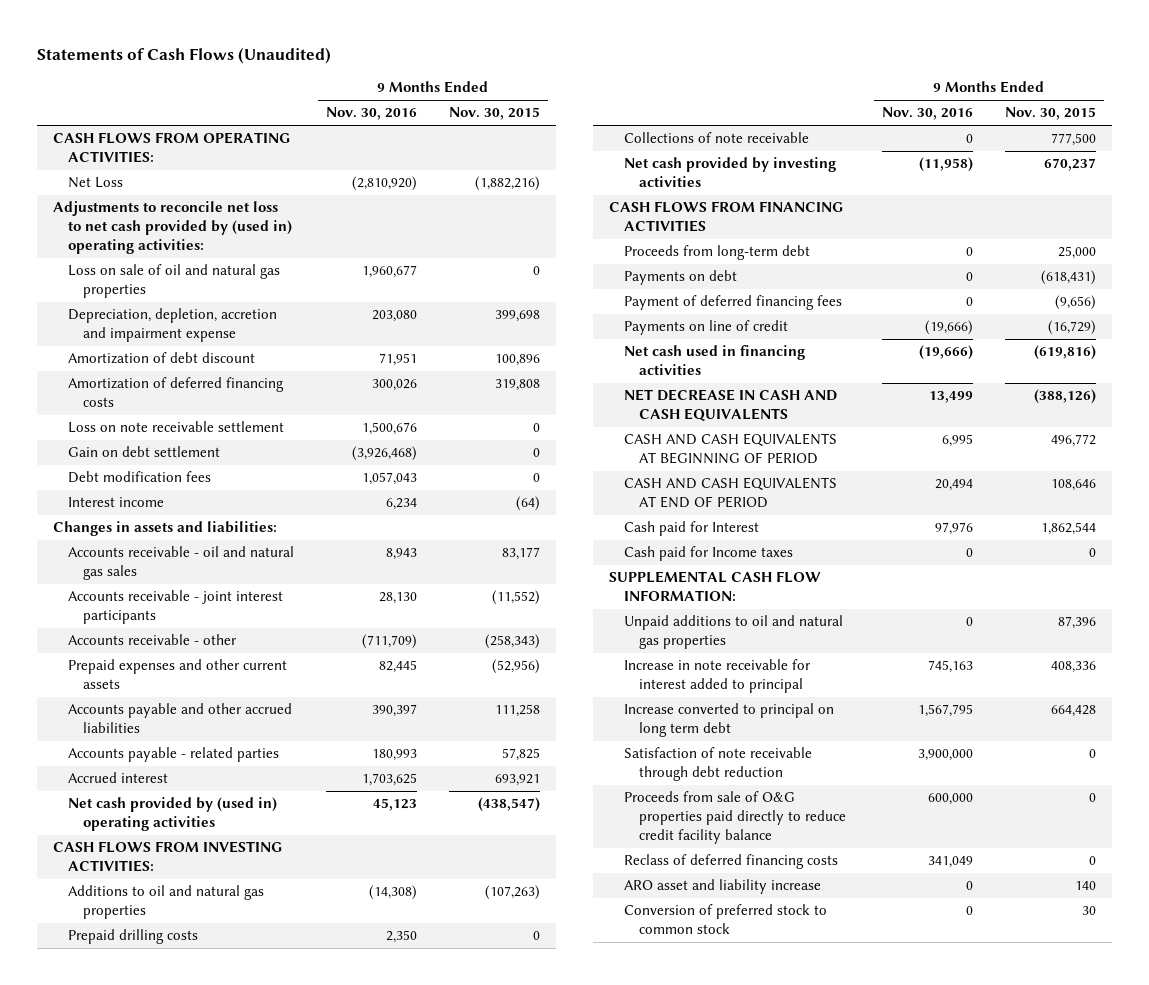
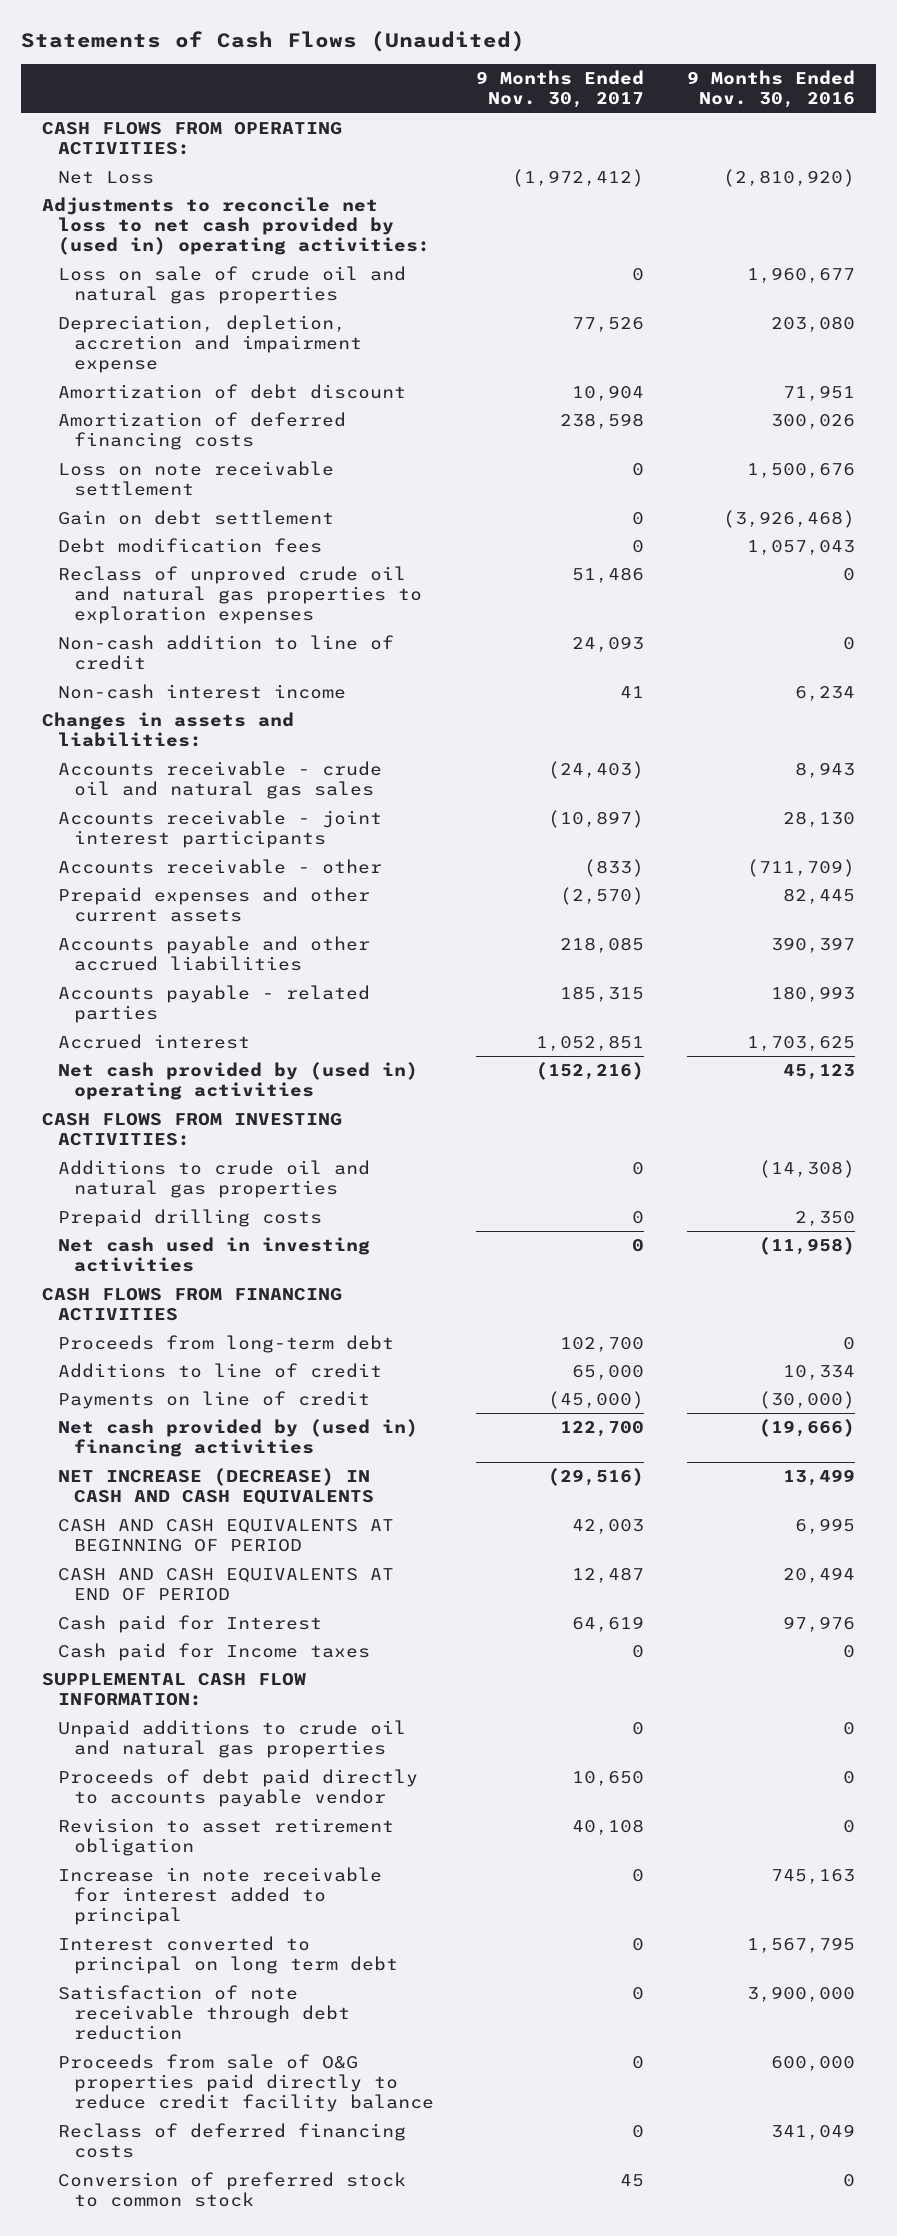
[449,107,541,121] Nov. 30, 2015 -> none
none -> [476,70,645,109] 9 Months Ended Nov. 30, 2017
[68,264,281,299] Loss on sale of oil and natural gas properties -> [58,266,407,305] Loss on sale of crude oil and natural gas properties
none -> [58,566,423,625] Reclass of unproved crude oil and natural gas properties to exploration expenses
none -> [58,635,395,671] Non-cash addition to line of credit
[68,497,165,508] Interest income -> [58,684,347,700] Non-cash interest income
[68,546,295,581] Accounts receivable - oil and natural gas sales -> [58,761,383,800] Accounts receivable - crude oil and natural gas sales
[68,885,265,920] Additions to oil and natural gas properties -> [58,1160,371,1199] Additions to crude oil and natural gas properties
[624,132,810,144] Collections of note receivable -> none
[624,157,837,188] Net cash provided by investing activities -> [58,1237,371,1273] Net cash used in investing activities
[624,270,738,286] Payments on debt -> none
[624,295,843,311] Payment of deferred financing fees -> none
none -> [58,1363,383,1379] Additions to line of credit
[925,320,974,336] (19,666) -> [758,1391,855,1410] (30,000)
[624,345,806,376] Net cash used in financing activities -> [58,1419,419,1458] Net cash provided by (used in) financing activities
[624,389,838,423] NET DECREASE IN CASH AND CASH EQUIVALENTS -> [58,1468,375,1506] NET INCREASE (DECREASE) IN CASH AND CASH EQUIVALENTS
[624,615,844,650] Unpaid additions to oil and natural gas properties -> [58,1720,407,1759] Unpaid additions to crude oil and natural gas properties
none -> [58,1769,419,1808] Proceeds of debt paid directly to accounts payable vendor
none -> [58,1818,395,1857] Revision to asset retirement obligation
[624,703,835,738] Increase converted to principal on long term debt -> [58,1936,399,1975] Interest converted to principal on long term debt
[624,879,822,895] ARO asset and liability increase -> none

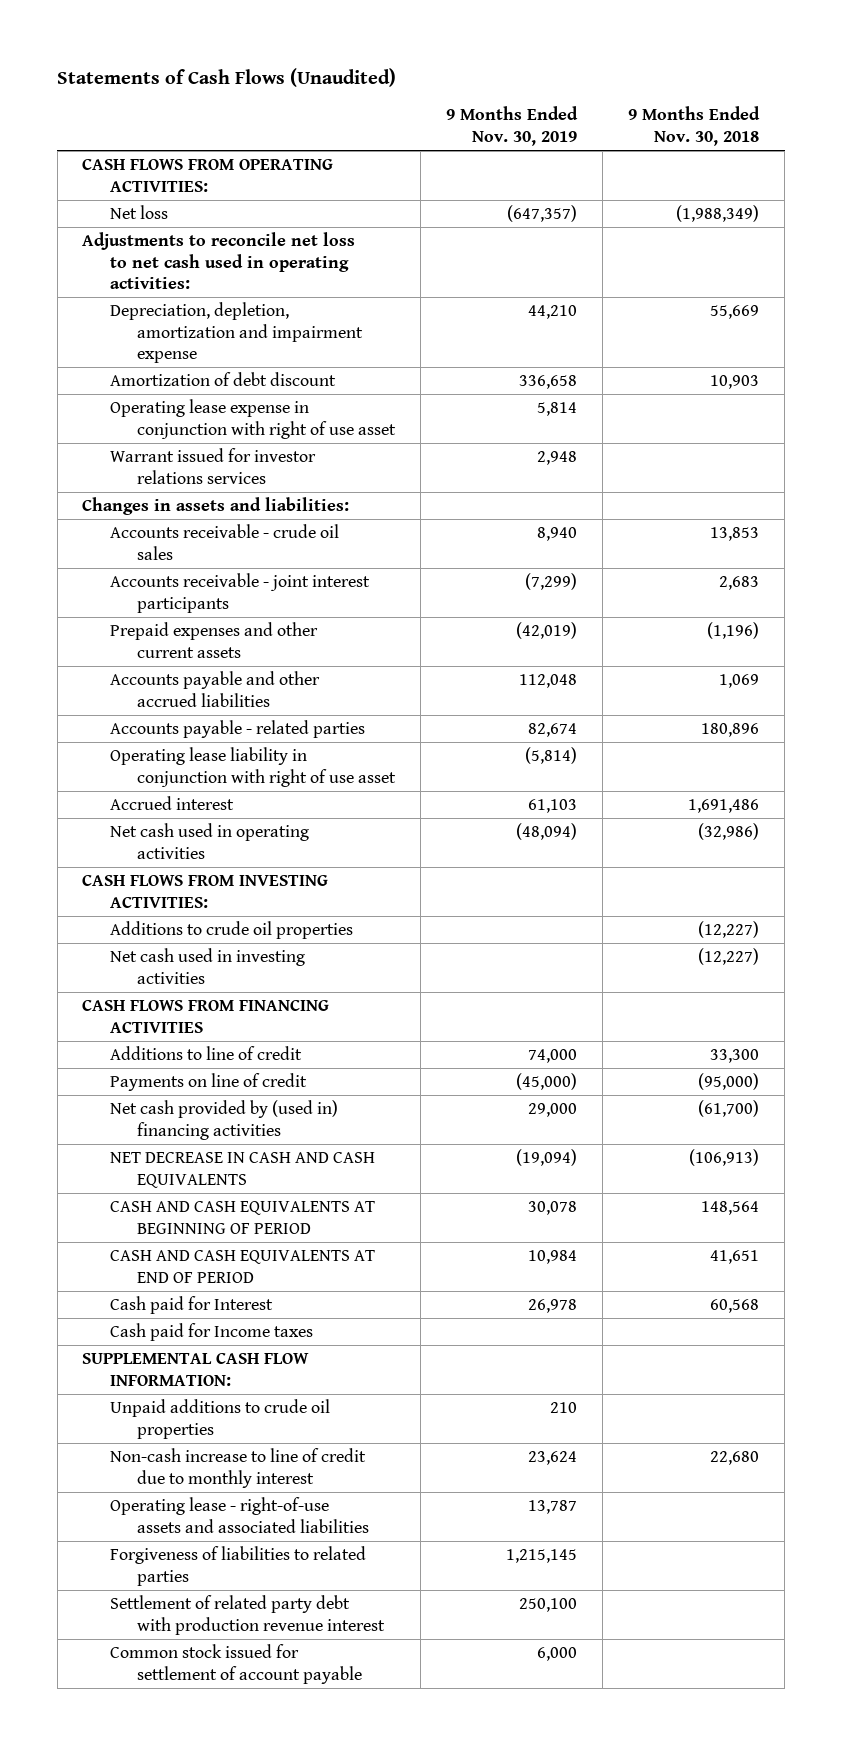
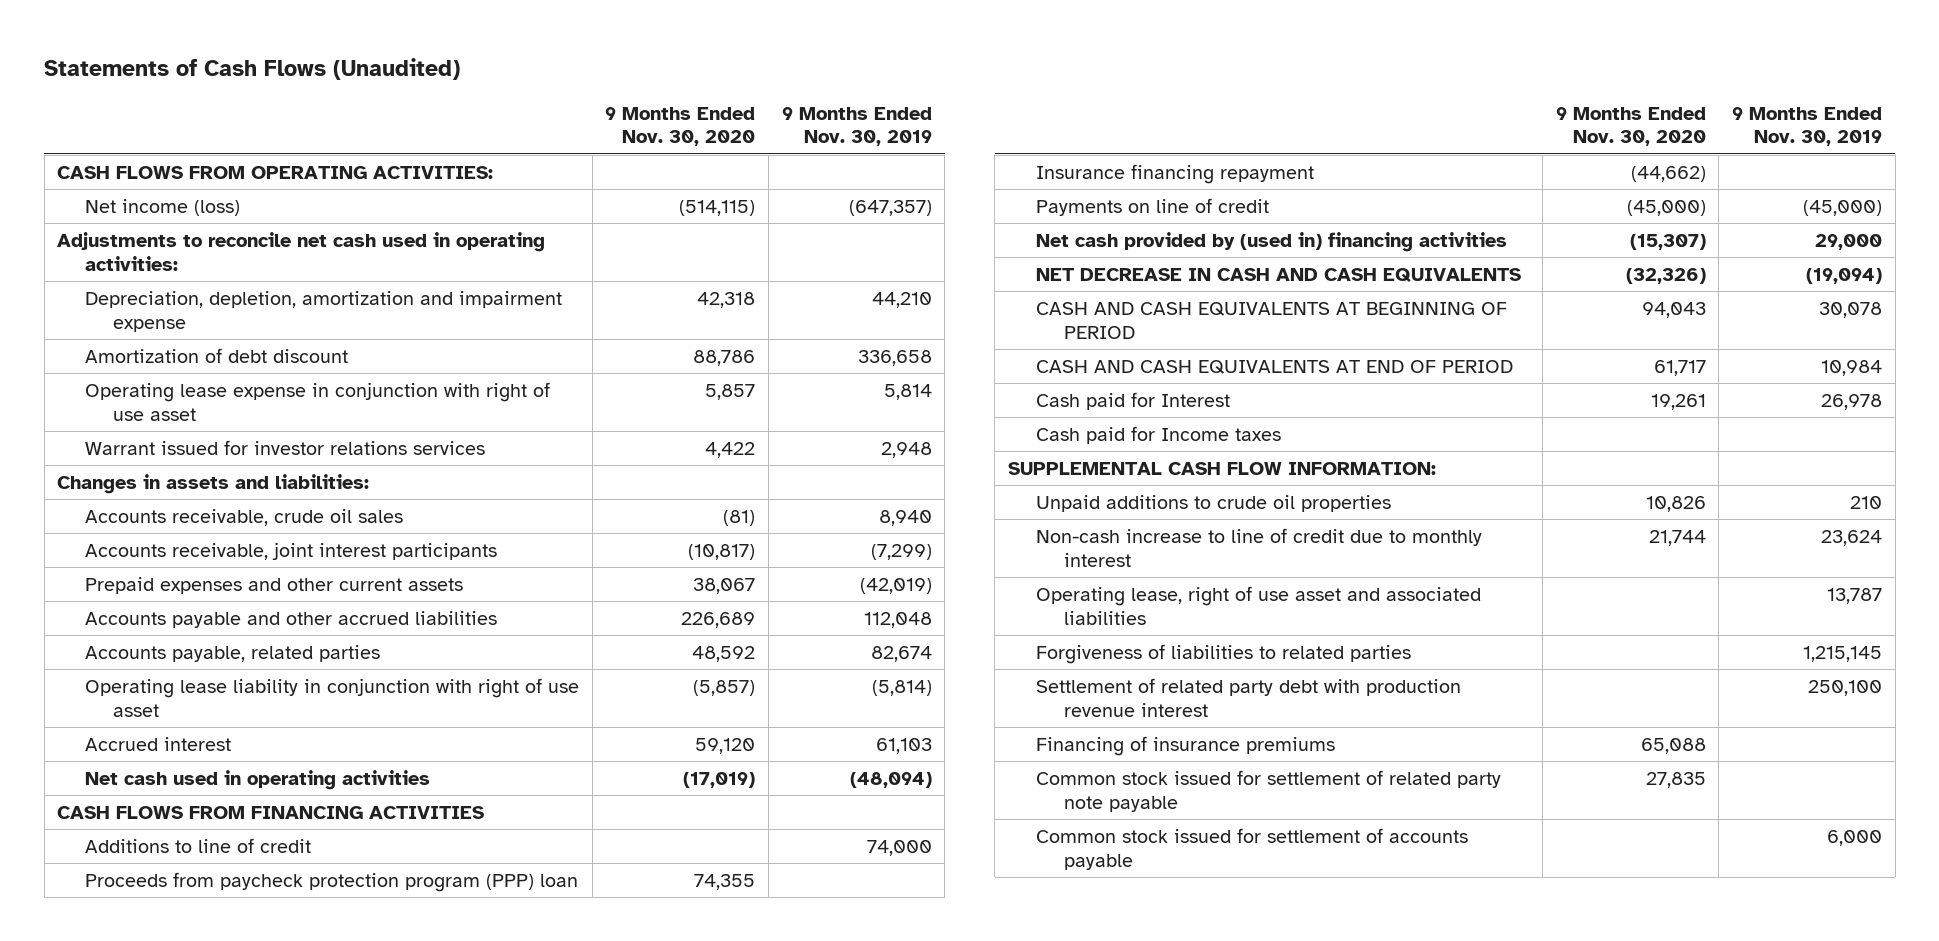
[628,106,761,147] 9 Months Ended Nov. 30, 2018 -> none
none -> [605,106,756,147] 9 Months Ended Nov. 30, 2020
[109,204,168,219] Net loss -> [85,198,241,216] Net income (loss)
[82,231,356,290] Adjustments to reconcile net loss to net cash used in operating activities: -> [57,231,546,271] Adjustments to reconcile net cash used in operating activities:
[109,523,339,560] Accounts receivable - crude oil sales -> [85,508,404,526] Accounts receivable, crude oil sales
[109,572,370,613] Accounts receivable - joint interest participants -> [85,541,498,560] Accounts receivable, joint interest participants
[109,719,365,738] Accounts payable - related parties -> [85,644,381,662] Accounts payable, related parties
[82,874,329,908] CASH FLOWS FROM INVESTING ACTIVITIES: -> none
[109,920,353,939] Additions to crude oil properties -> none
[109,947,305,984] Net cash used in investing activities -> none
none -> [85,871,579,892] Proceeds from paycheck protection program (PPP) loan
none -> [1035,163,1314,184] Insurance financing repayment
[109,1496,370,1533] Operating lease - right-of-use assets and associated liabilities -> [1035,585,1481,625] Operating lease, right of use asset and associated liabilities
none -> [1035,735,1335,756] Financing of insurance premiums
none -> [1035,769,1501,812] Common stock issued for settlement of related party note payable
[109,1643,363,1684] Common stock issued for settlement of account payable -> [1035,827,1468,870] Common stock issued for settlement of accounts payable

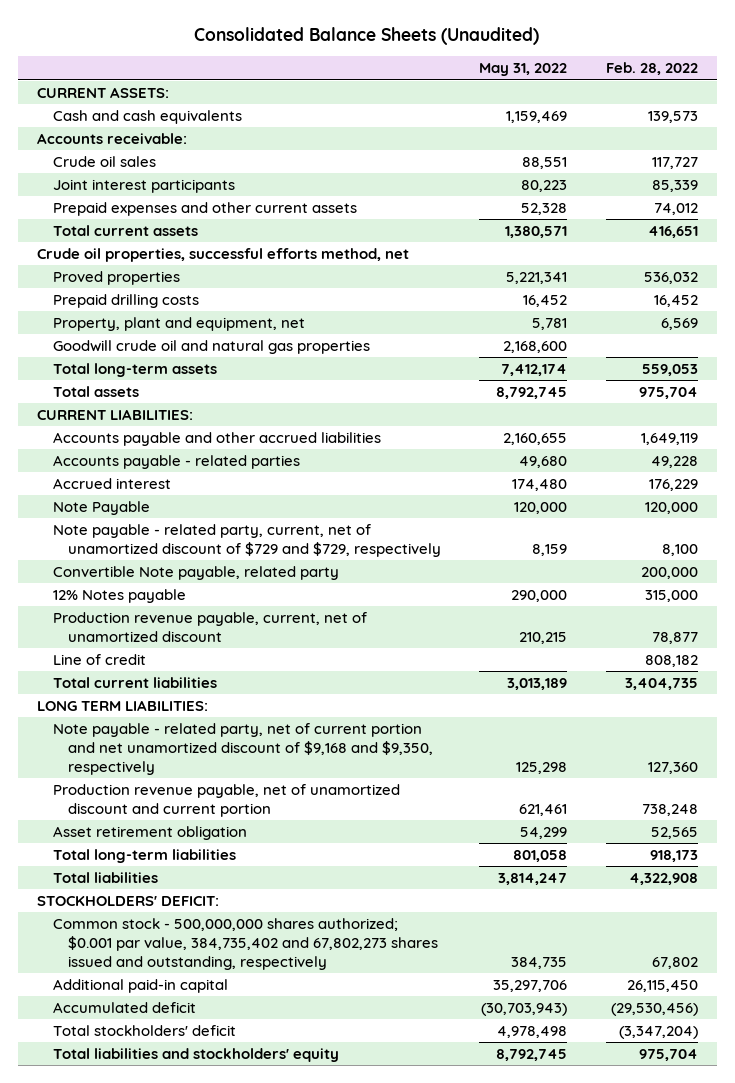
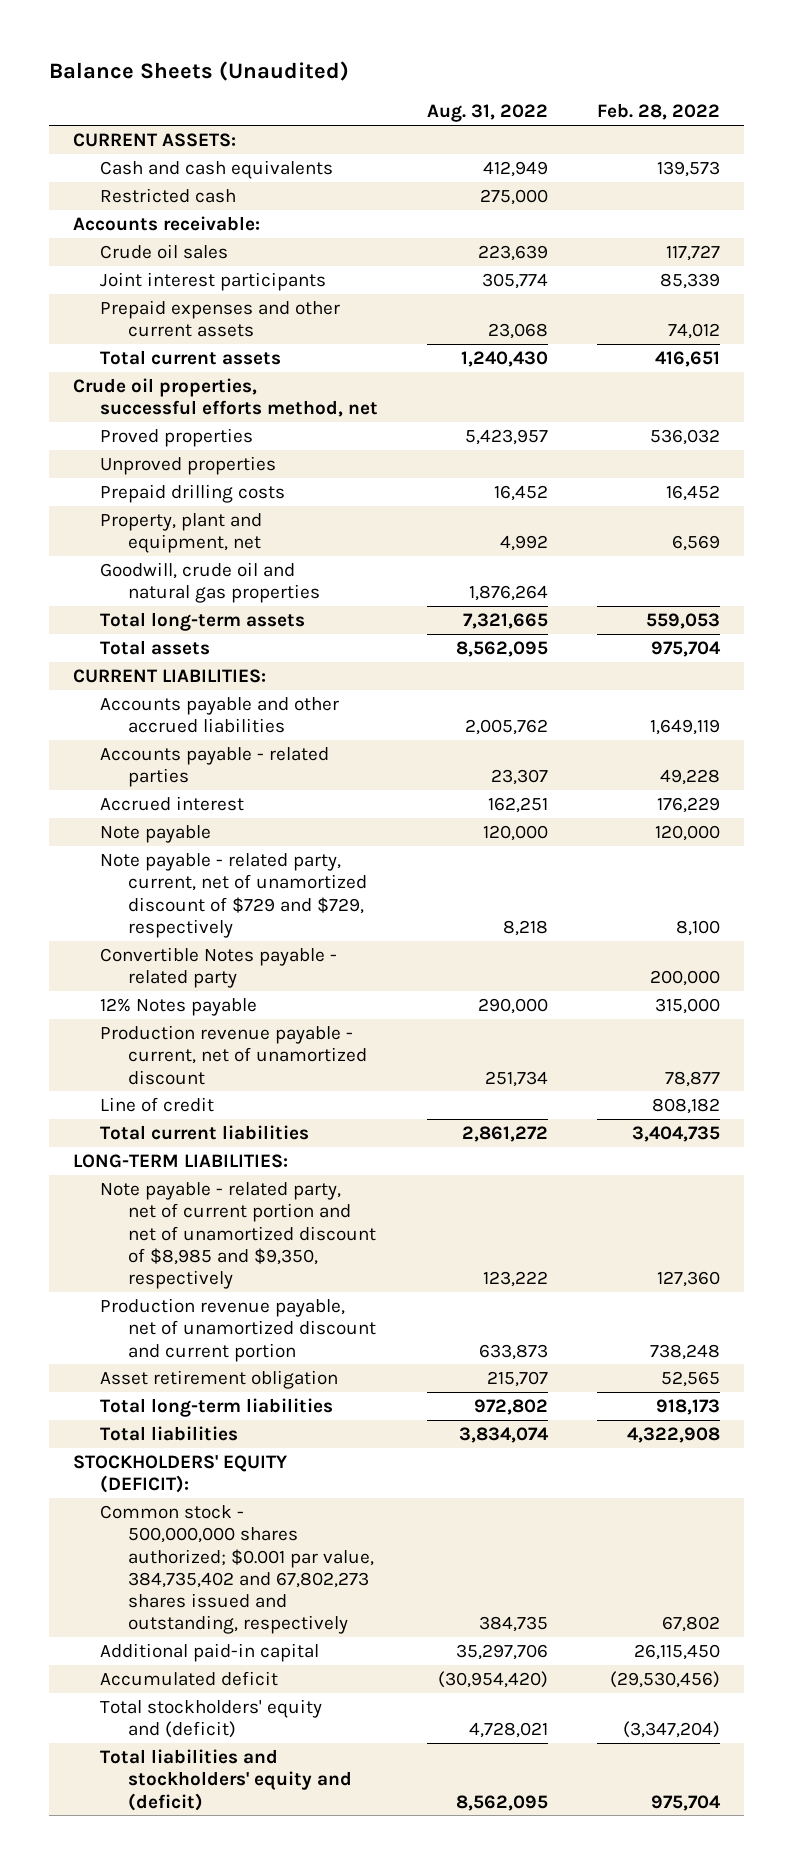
[194,27,540,46] Consolidated Balance Sheets (Unaudited) -> [48,61,349,82] Balance Sheets (Unaudited)
[479,63,568,77] May 31, 2022 -> none
none -> [427,104,549,123] Aug. 31, 2022
none -> [100,187,237,203] Restricted cash
none -> [100,455,277,475] Unproved properties
[52,340,370,355] Goodwill crude oil and natural gas properties -> [100,561,320,604] Goodwill, crude oil and natural gas properties
[52,501,150,516] Note Payable -> [100,824,212,843] Note payable
[52,566,339,581] Convertible Note payable, related party -> [100,946,338,989] Convertible Notes payable - related party
[52,612,367,642] Production revenue payable, current, net of unamortized discount -> [100,1024,367,1085] Production revenue payable - current, net of unamortized discount
[36,700,208,712] LONG TERM LIABILITIES: -> [73,1153,289,1168] LONG-TERM LIABILITIES:
[52,723,434,775] Note payable - related party, net of current portion and net unamortized discount of $9,168 and $9,350, respectively -> [100,1181,376,1290] Note payable - related party, net of current portion and net of unamortized discount of $8,985 and $9,350, respectively
[36,896,219,907] STOCKHOLDERS' DEFICIT: -> [73,1454,288,1494] STOCKHOLDERS' EQUITY (DEFICIT):
[52,1025,236,1037] Total stockholders' deficit -> [100,1698,323,1739] Total stockholders' equity and (deficit)
[52,1048,339,1063] Total liabilities and stockholders' equity -> [100,1748,352,1811] Total liabilities and stockholders' equity and (deficit)

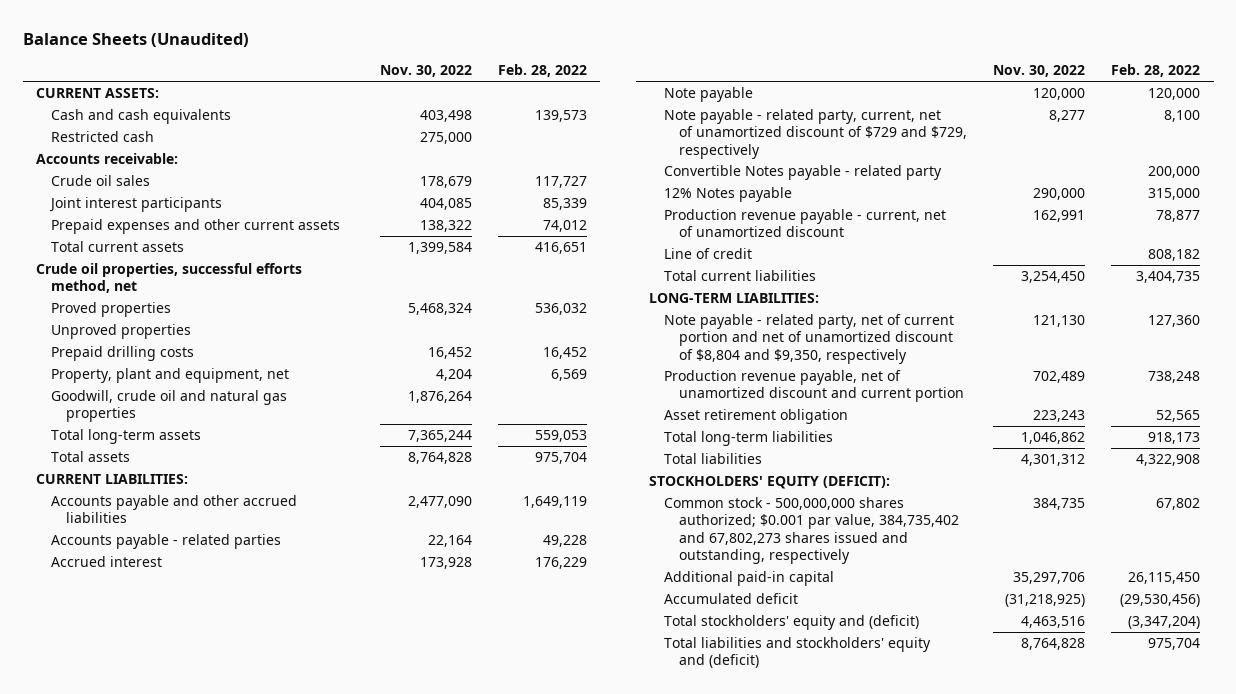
[427,104,549,123] Aug. 31, 2022 -> none
none -> [379,65,472,78] Nov. 30, 2022
[100,1181,376,1290] Note payable - related party, net of current portion and net of unamortized discount of $8,985 and $9,350, respectively -> [663,314,954,364] Note payable - related party, net of current portion and net of unamortized discount of $8,804 and $9,350, respectively

